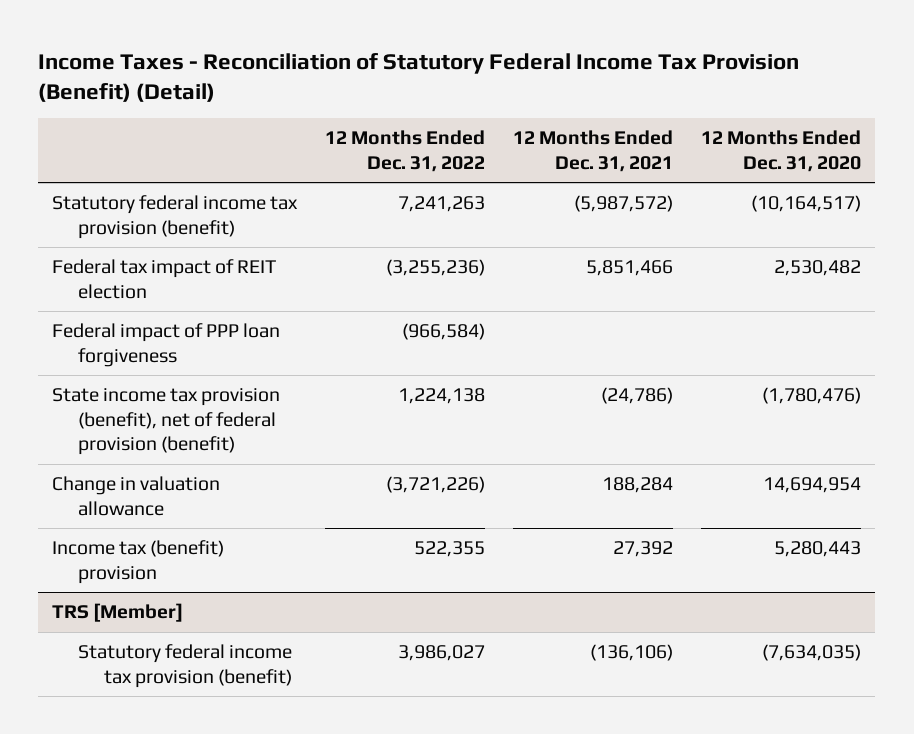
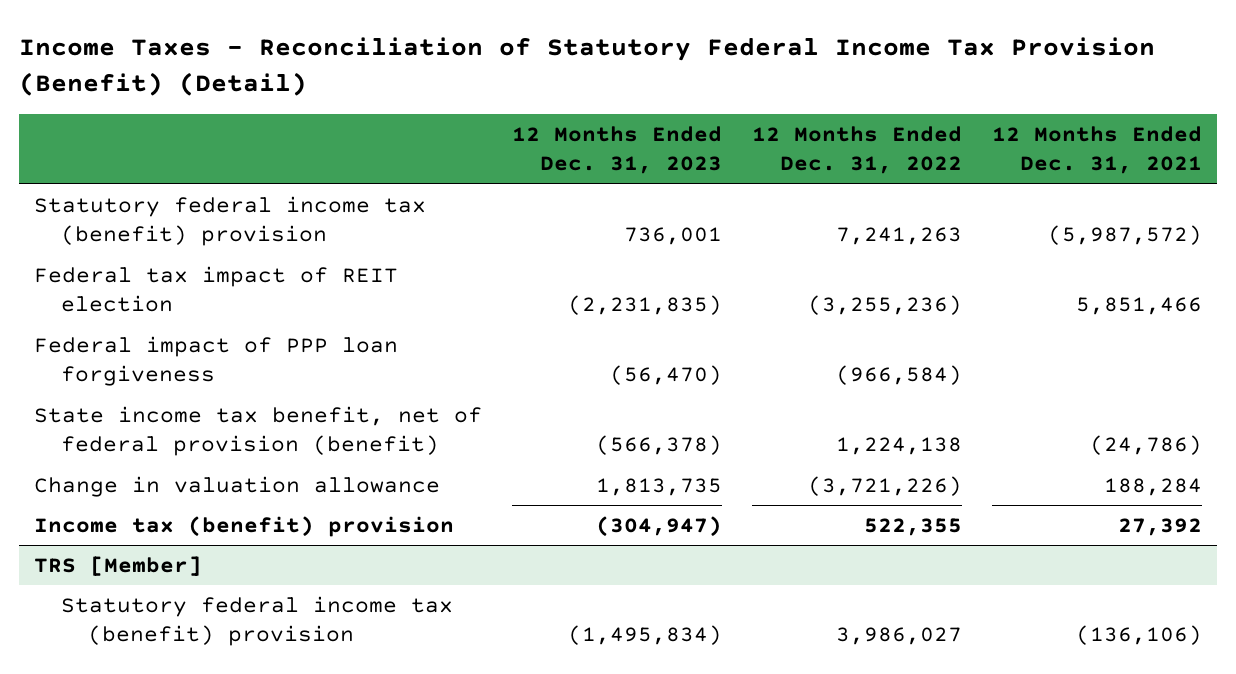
[701,130,862,172] 12 Months Ended Dec. 31, 2020 -> none
none -> [512,126,723,175] 12 Months Ended Dec. 31, 2023
[52,195,299,239] Statutory federal income tax provision (benefit) -> [33,196,426,247] Statutory federal income tax (benefit) provision
[52,388,281,456] State income tax provision (benefit), net of federal provision (benefit) -> [33,406,482,457] State income tax benefit, net of federal provision (benefit)
[78,644,293,688] Statutory federal income tax provision (benefit) -> [60,596,453,647] Statutory federal income tax (benefit) provision

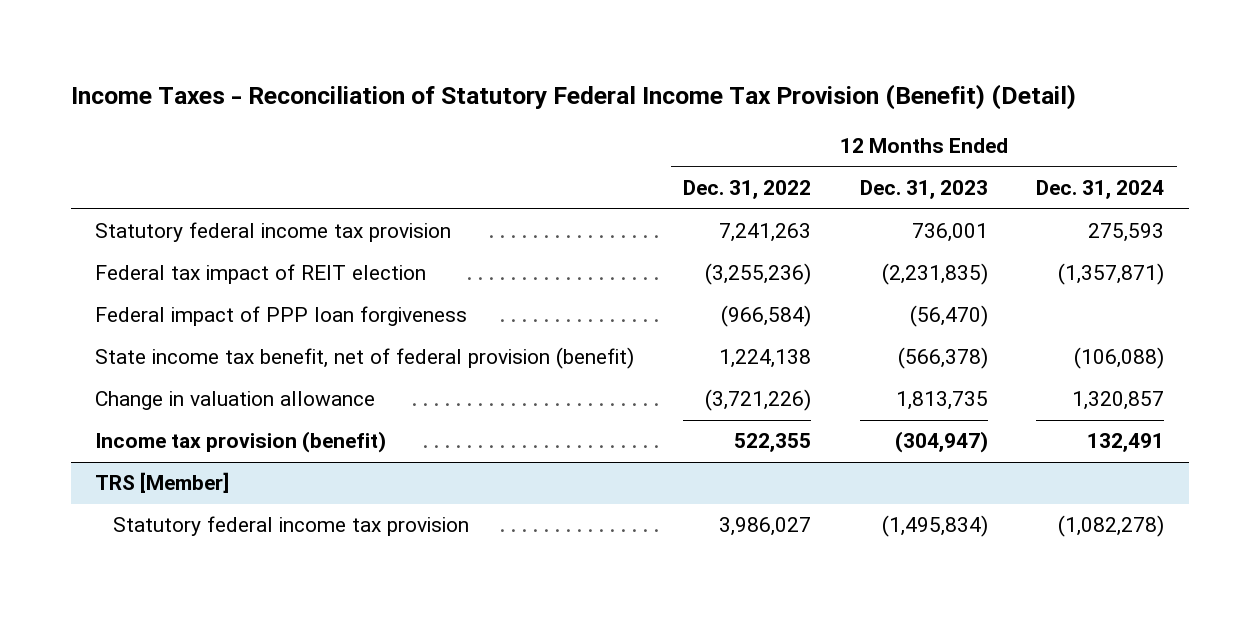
[992,126,1203,175] 12 Months Ended Dec. 31, 2021 -> none
none -> [1036,180,1165,200] Dec. 31, 2024
[33,196,426,247] Statutory federal income tax (benefit) provision -> [95,222,452,243] Statutory federal income tax provision
[33,516,454,538] Income tax (benefit) provision -> [95,431,387,454] Income tax provision (benefit)
[60,596,453,647] Statutory federal income tax (benefit) provision -> [112,516,469,537] Statutory federal income tax provision

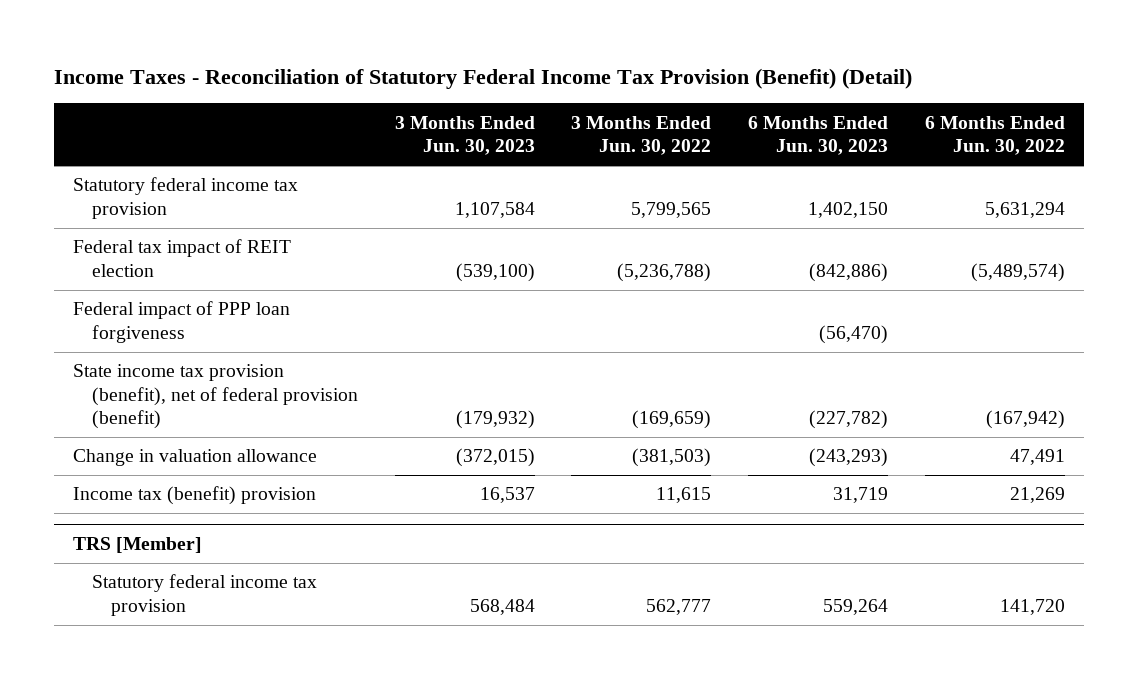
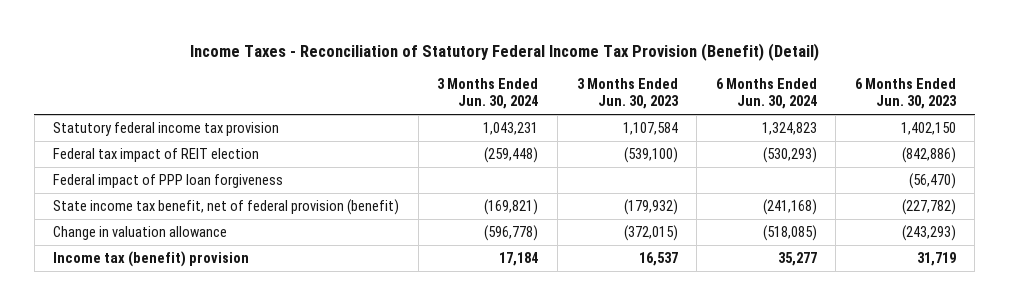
[571,115,712,156] 3 Months Ended Jun. 30, 2022 -> none
[925,115,1066,156] 6 Months Ended Jun. 30, 2022 -> none
none -> [437,78,539,110] 3 Months Ended Jun. 30, 2024
none -> [715,78,817,110] 6 Months Ended Jun. 30, 2024
[72,364,358,430] State income tax provision (benefit), net of federal provision (benefit) -> [53,199,400,216] State income tax benefit, net of federal provision (benefit)
[72,537,202,554] TRS [Member] -> none
[91,574,317,616] Statutory federal income tax provision -> none

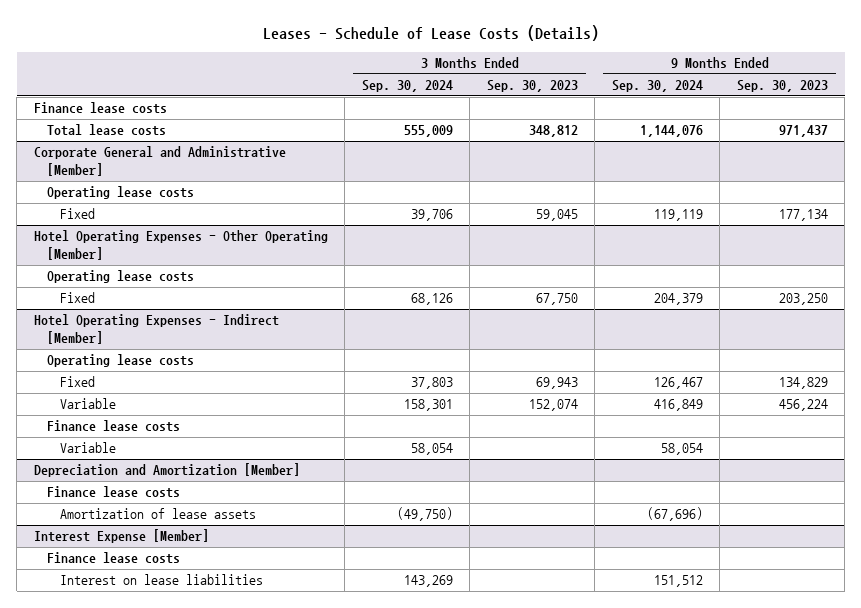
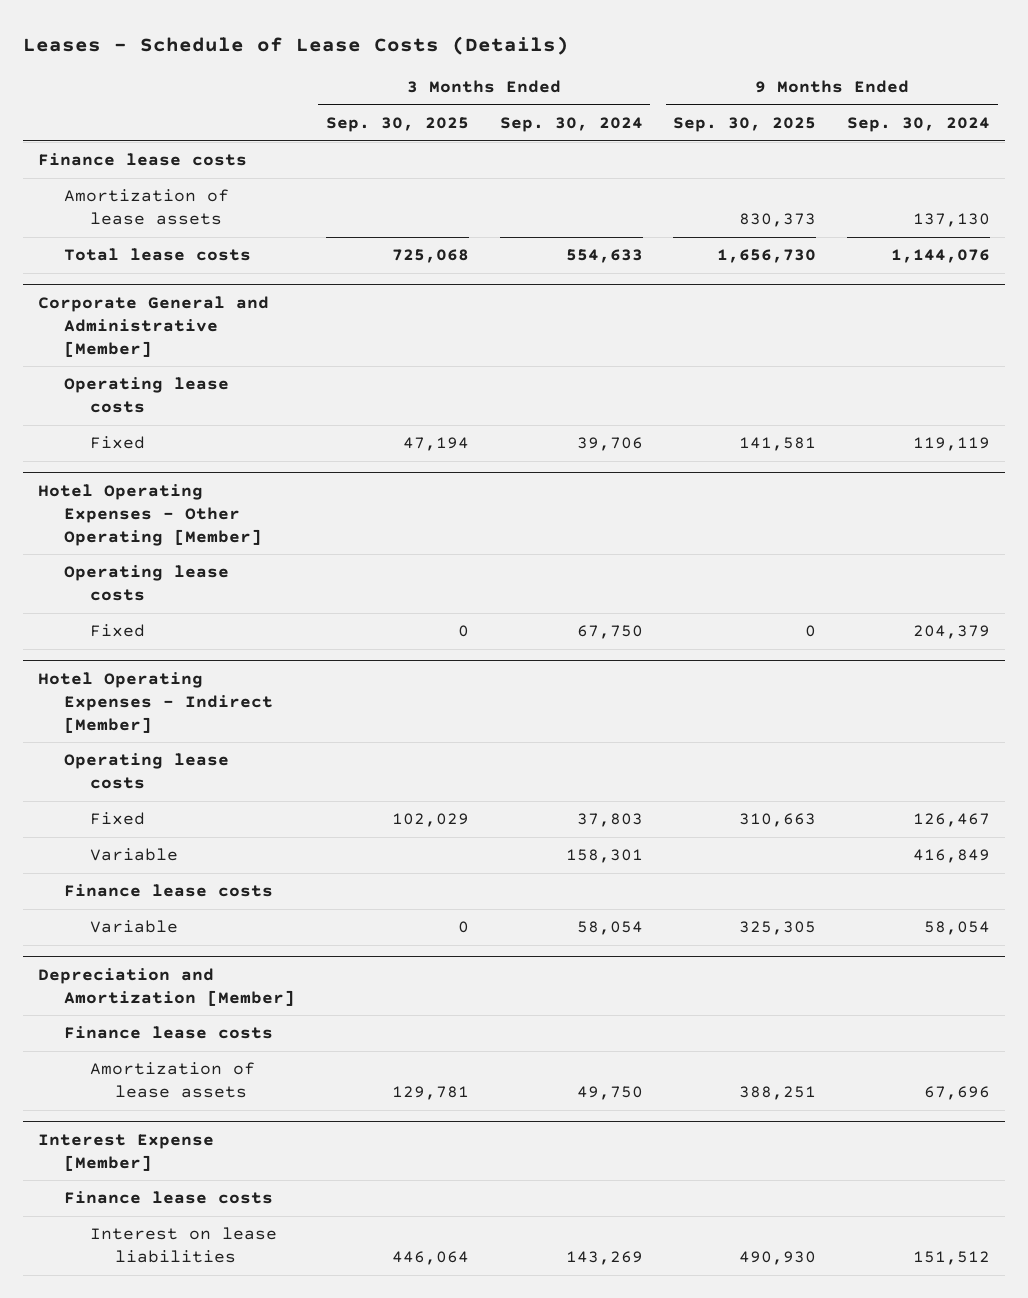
[486,80,578,93] Sep. 30, 2023 -> none
[736,80,828,93] Sep. 30, 2023 -> none
none -> [325,117,469,133] Sep. 30, 2025
none -> [673,117,817,133] Sep. 30, 2025
none -> [64,189,230,226] Amortization of lease assets
[403,125,453,138] 555,009 -> [565,249,643,264] 554,633
[410,293,453,306] 68,126 -> [576,625,643,640] 67,750
[396,507,453,522] (49,750) -> [576,1086,643,1101] 49,750
[646,507,703,522] (67,696) -> [924,1086,991,1101] 67,696

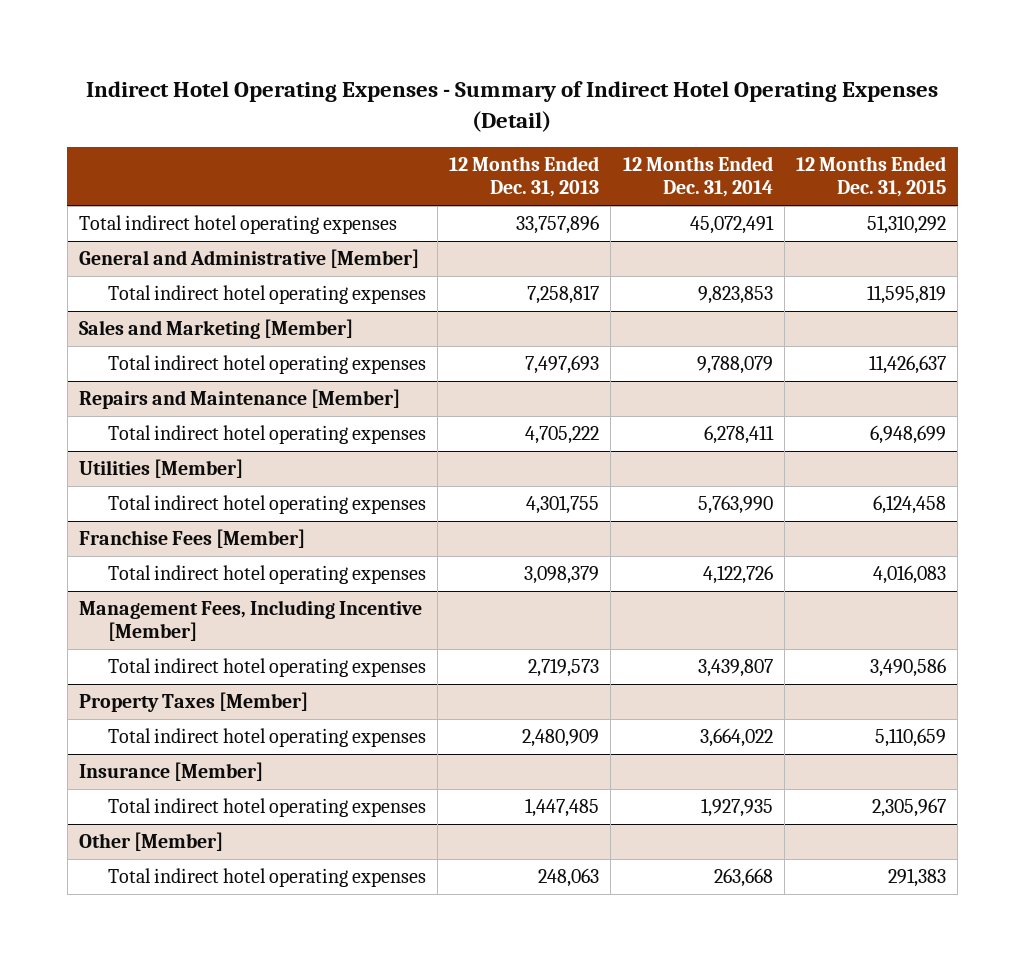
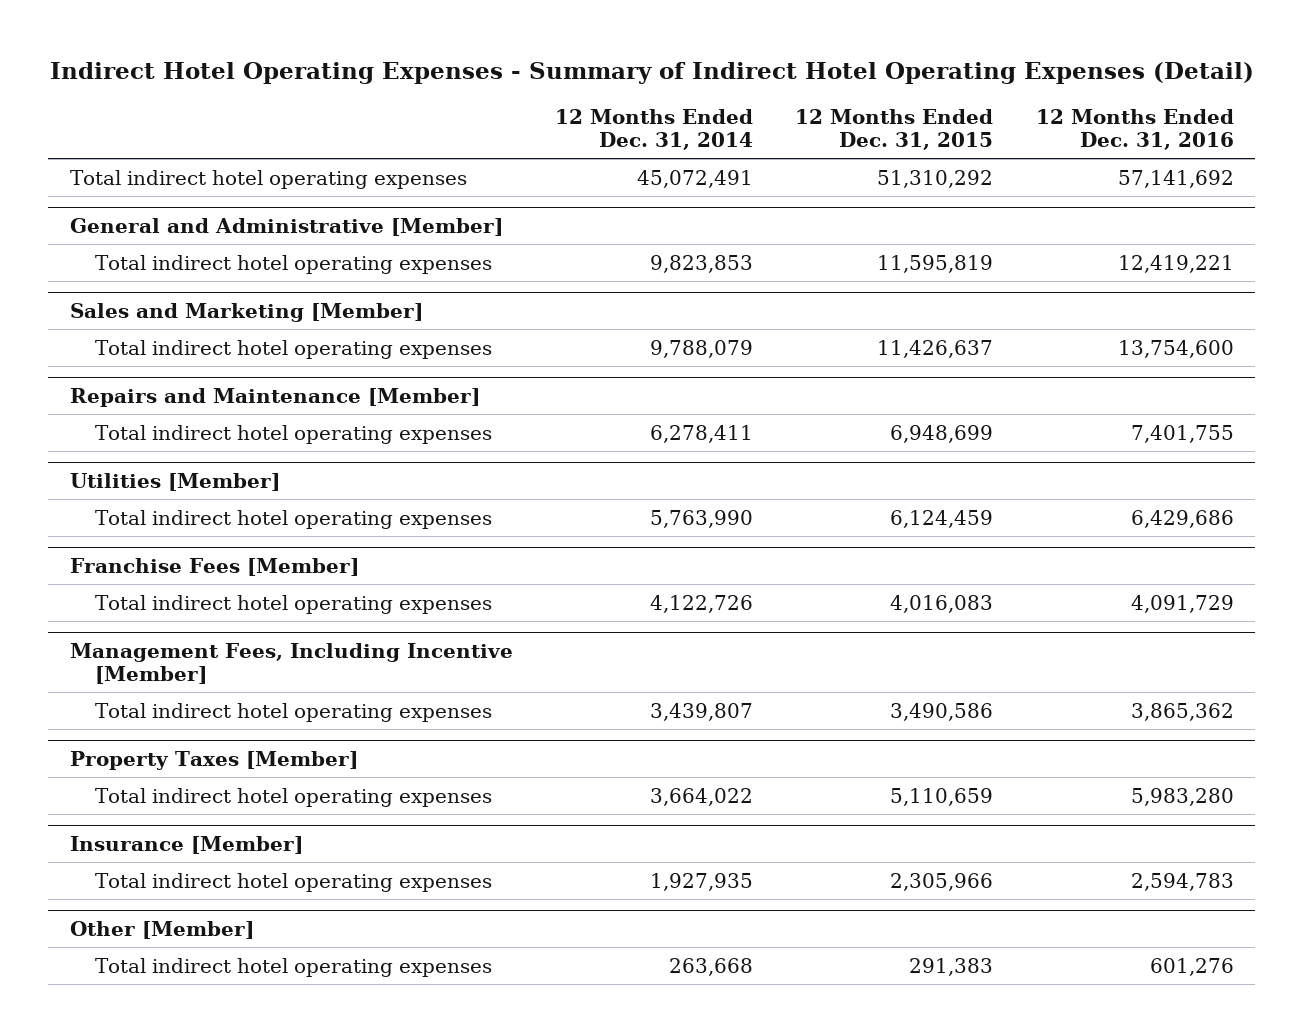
[449,156,600,198] 12 Months Ended Dec. 31, 2013 -> none
none -> [1035,108,1234,150] 12 Months Ended Dec. 31, 2016
[872,495,946,515] 6,124,458 -> [890,509,994,528] 6,124,459
[871,798,946,818] 2,305,967 -> [890,872,994,891] 2,305,966

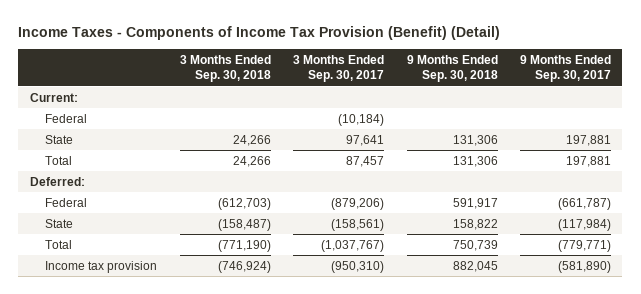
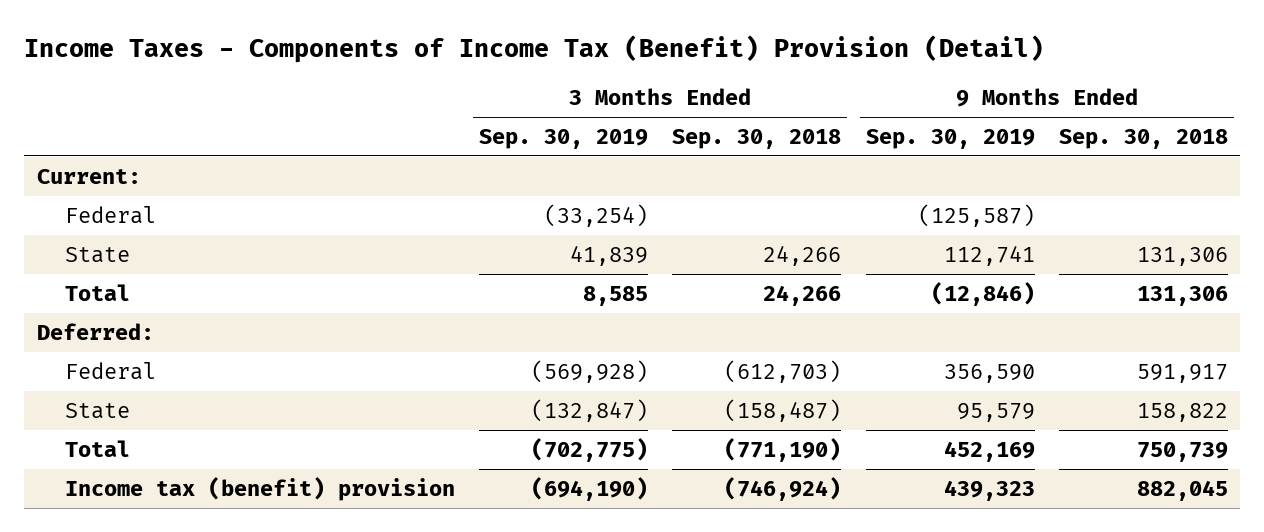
[18,26,501,41] Income Taxes - Components of Income Tax Provision (Benefit) (Detail) -> [24,35,1045,64] Income Taxes - Components of Income Tax (Benefit) Provision (Detail)
[293,55,385,83] 3 Months Ended Sep. 30, 2017 -> none
[520,55,612,83] 9 Months Ended Sep. 30, 2017 -> none
none -> [479,129,649,150] Sep. 30, 2019
none -> [865,129,1035,150] Sep. 30, 2019
[45,260,158,273] Income tax provision -> [64,476,455,501] Income tax (benefit) provision

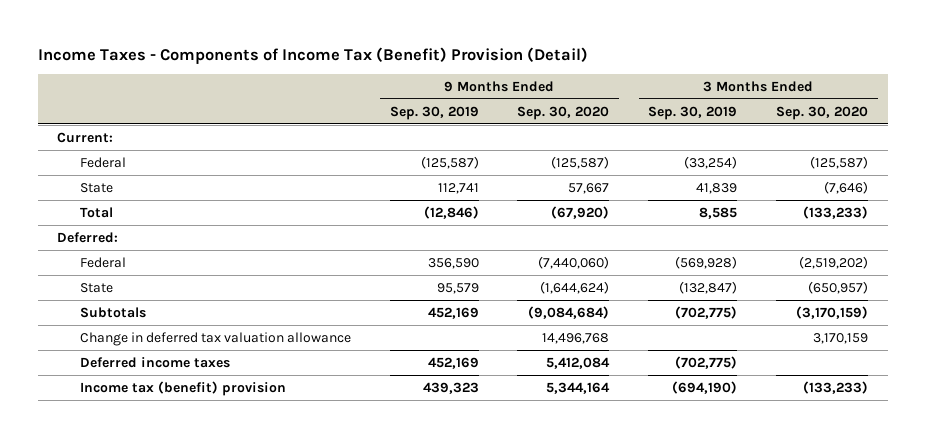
[672,129,842,150] Sep. 30, 2018 -> none
[1058,129,1228,150] Sep. 30, 2018 -> none
none -> [517,105,610,120] Sep. 30, 2020
none -> [776,105,869,120] Sep. 30, 2020
[64,439,130,457] Total -> [79,306,146,318] Subtotals
none -> [79,331,351,346] Change in deferred tax valuation allowance
none -> [79,356,230,368] Deferred income taxes

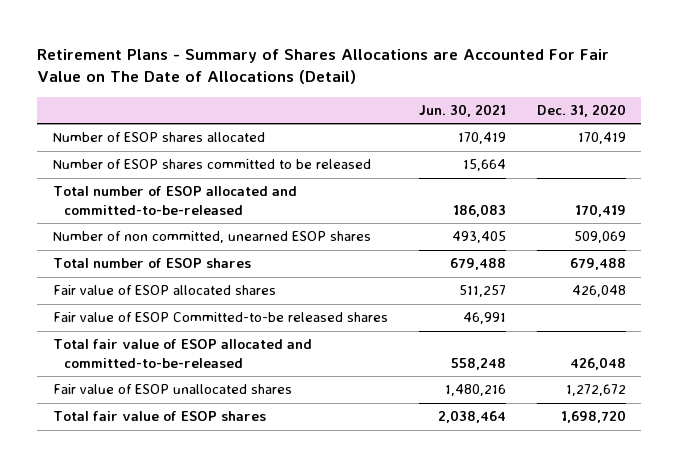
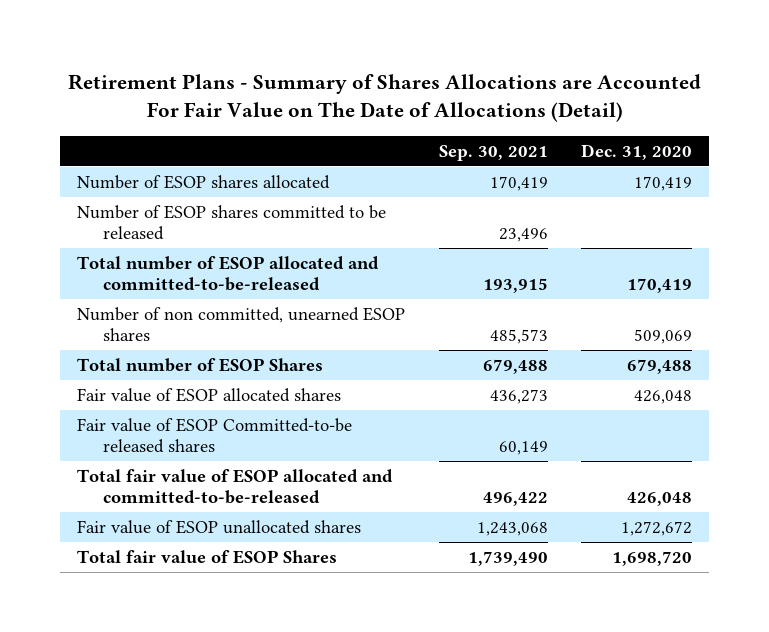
[418,103,506,117] Jun. 30, 2021 -> none
none -> [438,144,548,161] Sep. 30, 2021
[52,258,251,269] Total number of ESOP shares -> [76,357,323,372] Total number of ESOP Shares
[52,411,266,422] Total fair value of ESOP shares -> [76,549,337,564] Total fair value of ESOP Shares

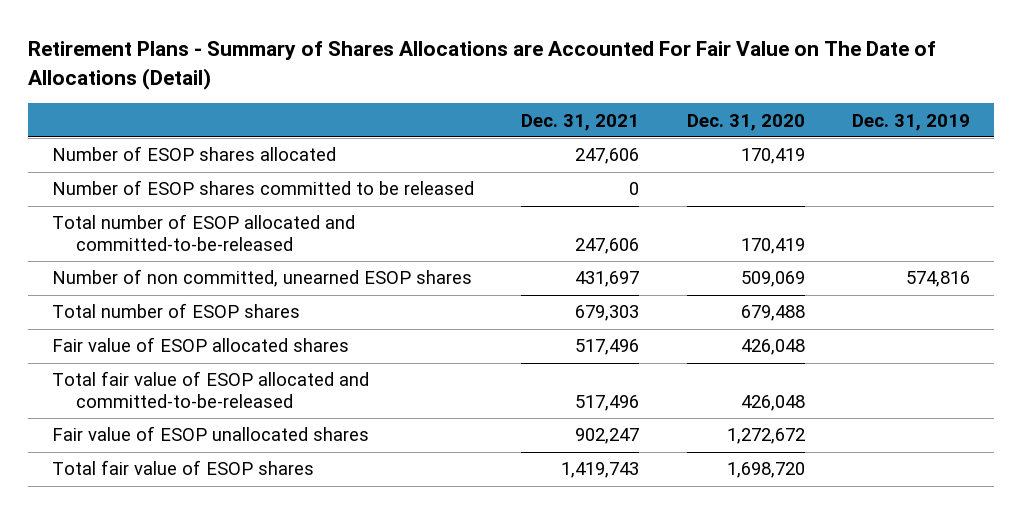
[438,144,548,161] Sep. 30, 2021 -> none
none -> [521,113,640,131] Dec. 31, 2021
none -> [852,113,971,131] Dec. 31, 2019
[76,357,323,372] Total number of ESOP Shares -> [51,303,300,319] Total number of ESOP shares
[76,417,352,454] Fair value of ESOP Committed-to-be released shares -> none
[76,549,337,564] Total fair value of ESOP Shares -> [51,460,314,476] Total fair value of ESOP shares

